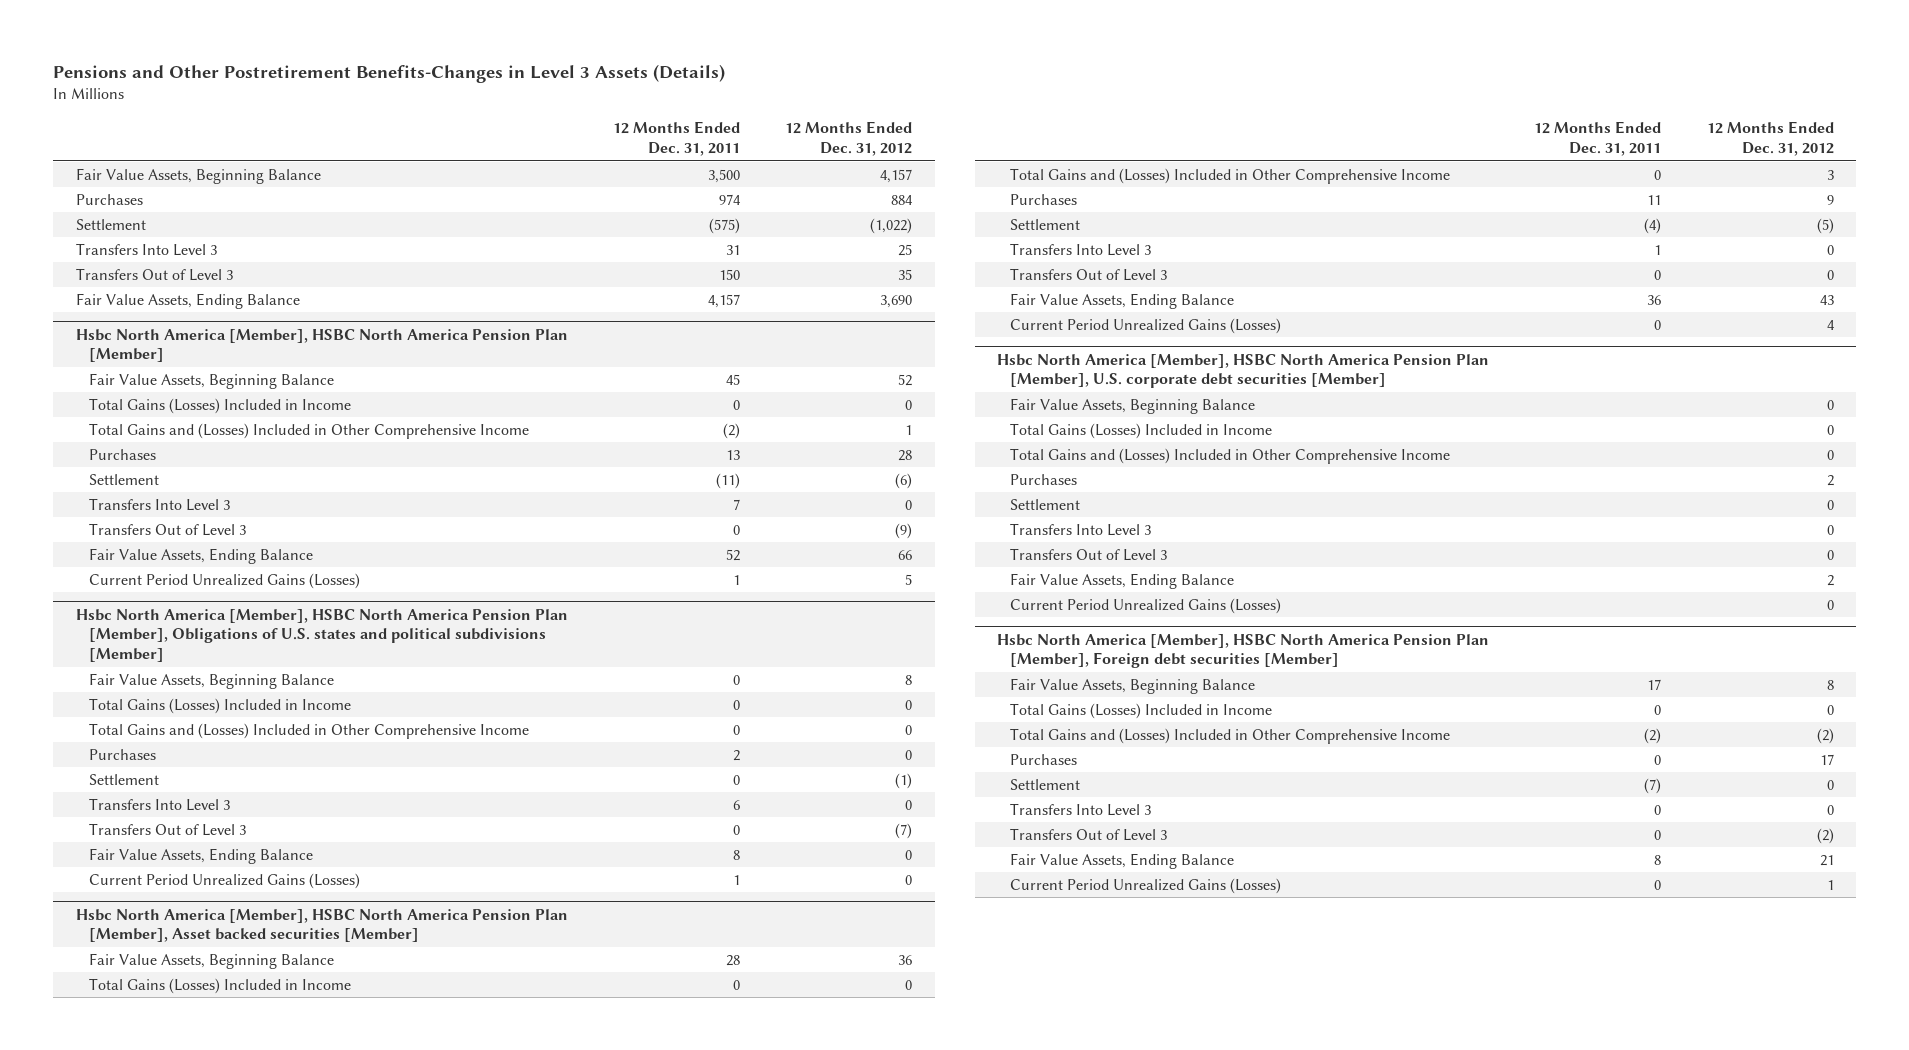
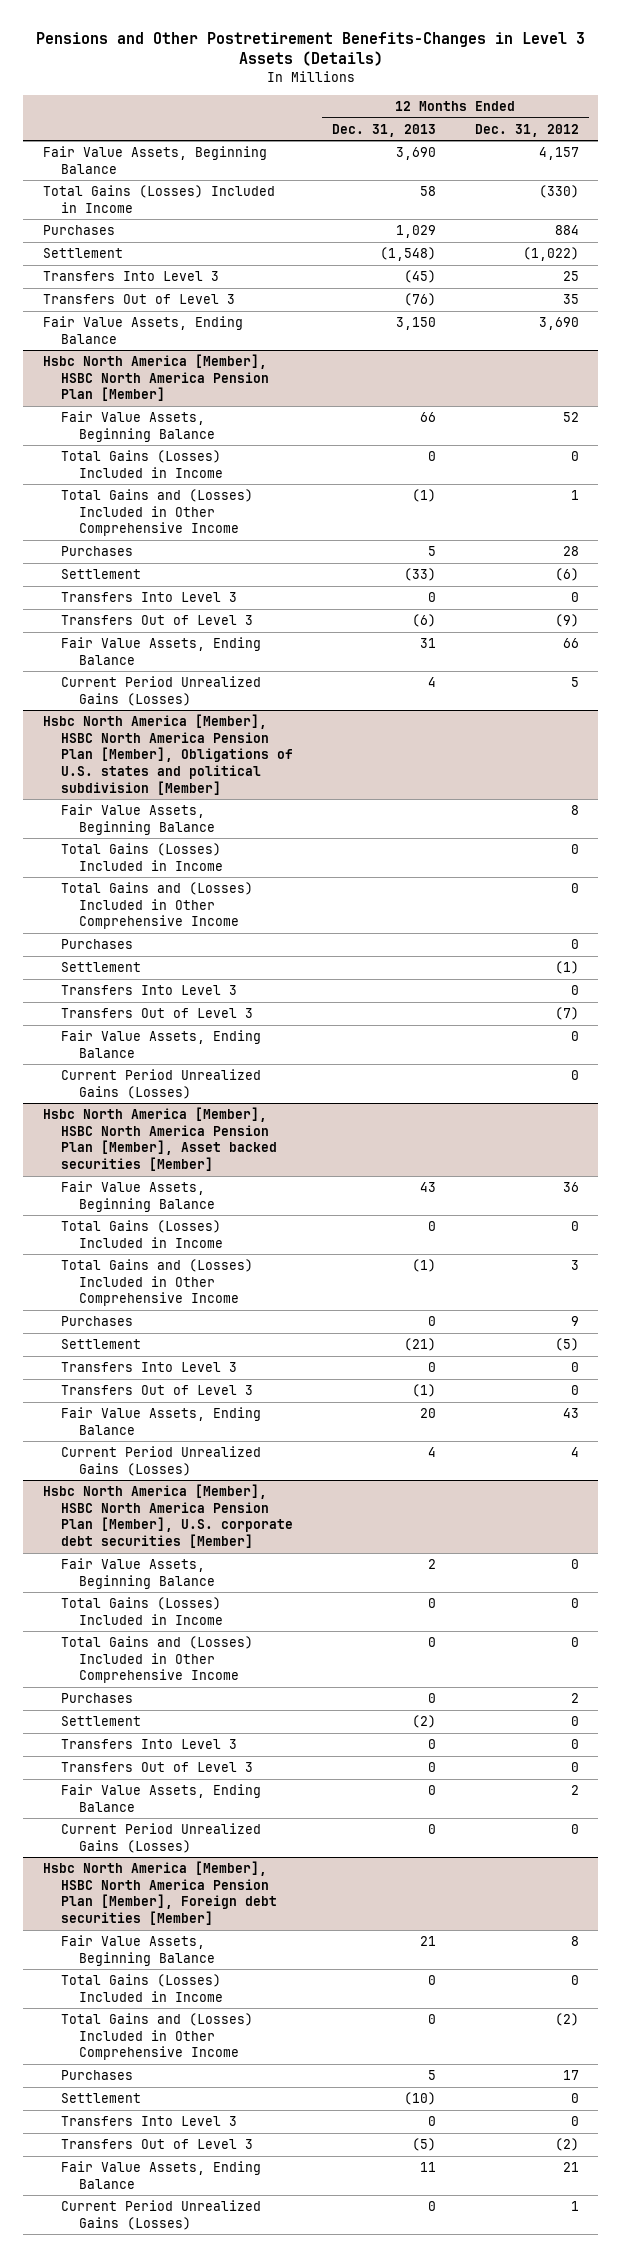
[612,121,740,157] 12 Months Ended Dec. 31, 2011 -> none
none -> [331,123,436,137] Dec. 31, 2013
none -> [42,185,275,213] Total Gains (Losses) Included in Income
[75,608,568,663] Hsbc North America [Member], HSBC North America Pension Plan [Member], Obligations of U.S. states and political subdivisions [Member] -> [42,714,293,795] Hsbc North America [Member], HSBC North America Pension Plan [Member], Obligations of U.S. states and political subdivision [Member]

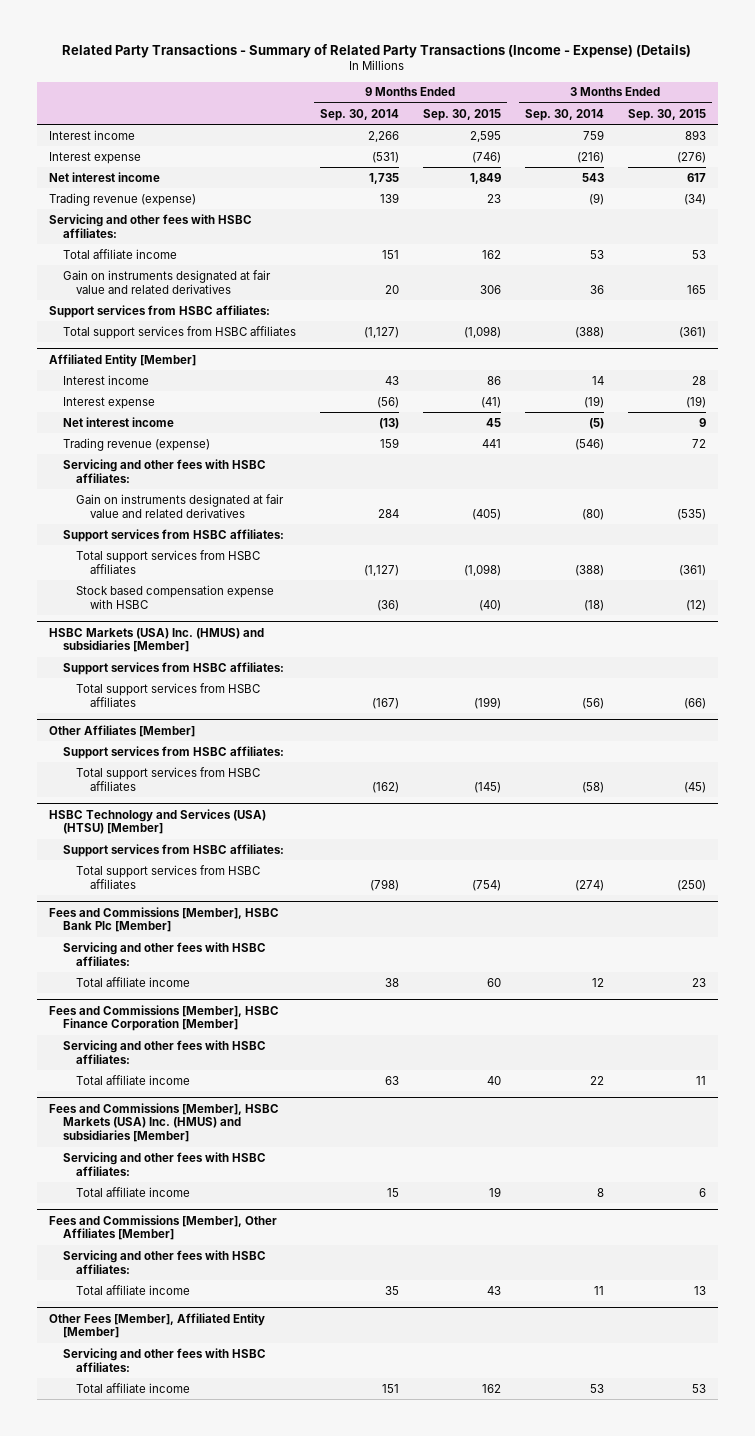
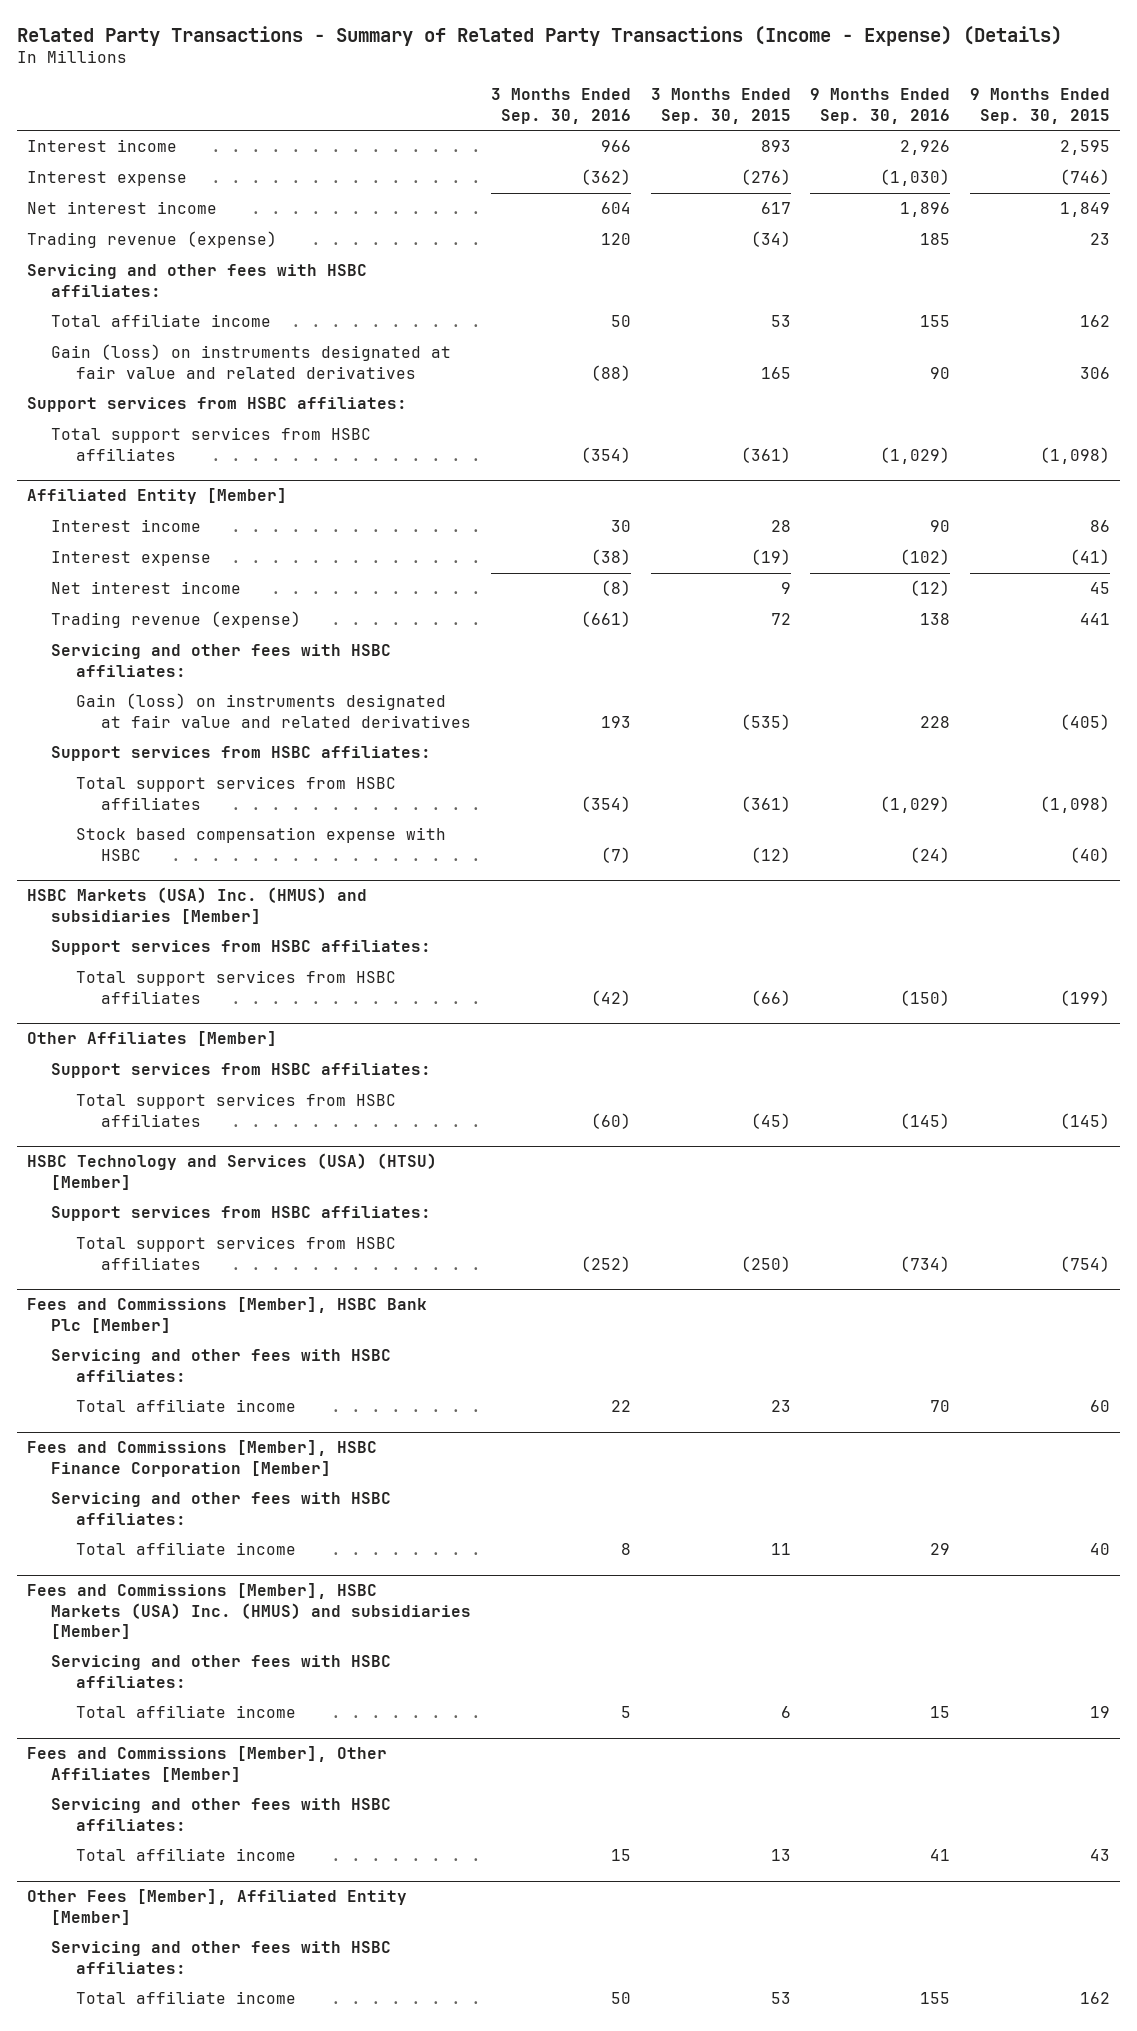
[319,108,399,121] Sep. 30, 2014 -> none
[524,108,604,121] Sep. 30, 2014 -> none
none -> [490,88,631,124] 3 Months Ended Sep. 30, 2016
none -> [810,88,951,124] 9 Months Ended Sep. 30, 2016
[62,269,271,294] Gain on instruments designated at fair value and related derivatives -> [51,344,452,379] Gain (loss) on instruments designated at fair value and related derivatives
[76,493,285,518] Gain on instruments designated at fair value and related derivatives -> [75,693,471,728] Gain (loss) on instruments designated at fair value and related derivatives

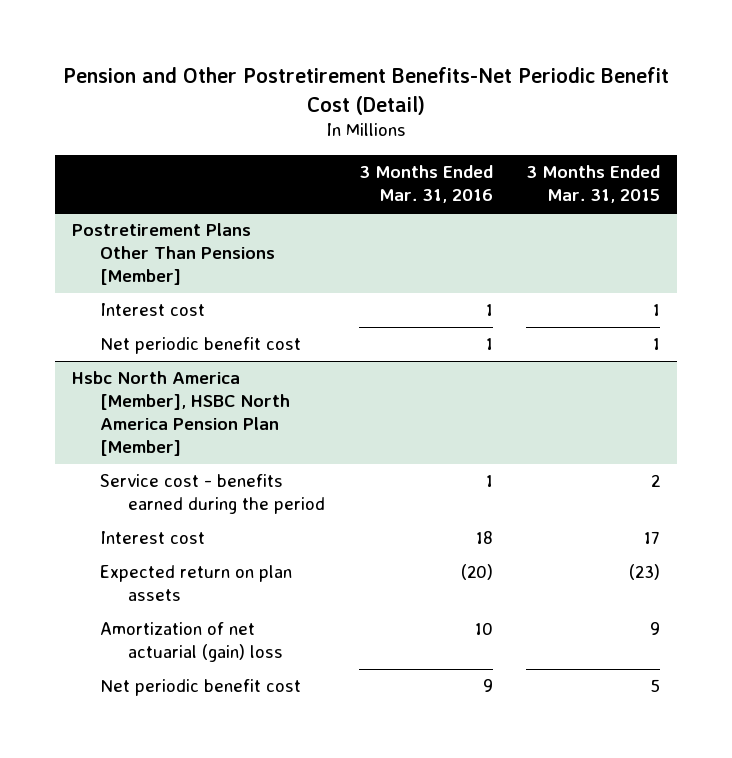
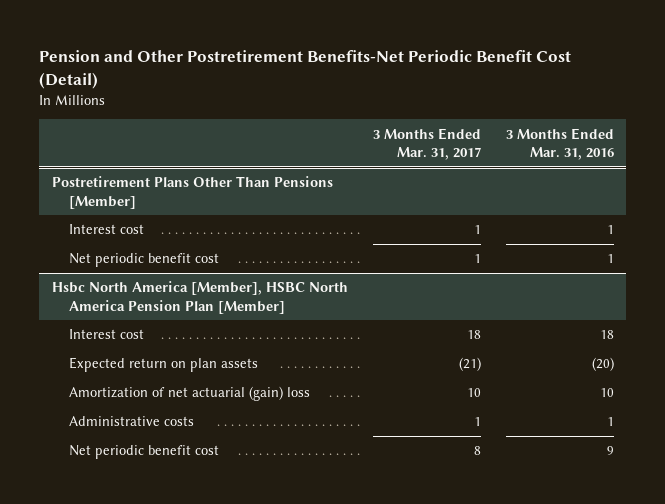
[526,165,661,204] 3 Months Ended Mar. 31, 2015 -> none
none -> [372,127,481,161] 3 Months Ended Mar. 31, 2017
[99,474,325,515] Service cost - benefits earned during the period -> none
none -> [68,416,194,427] Administrative costs

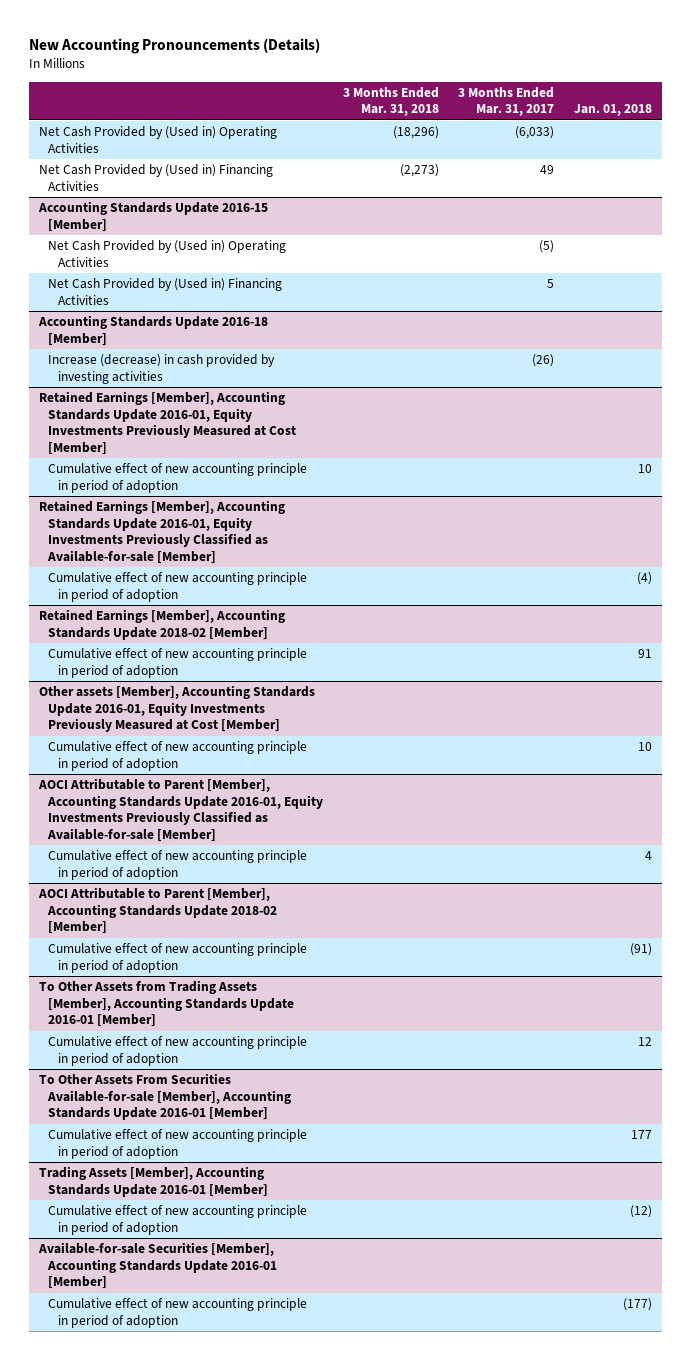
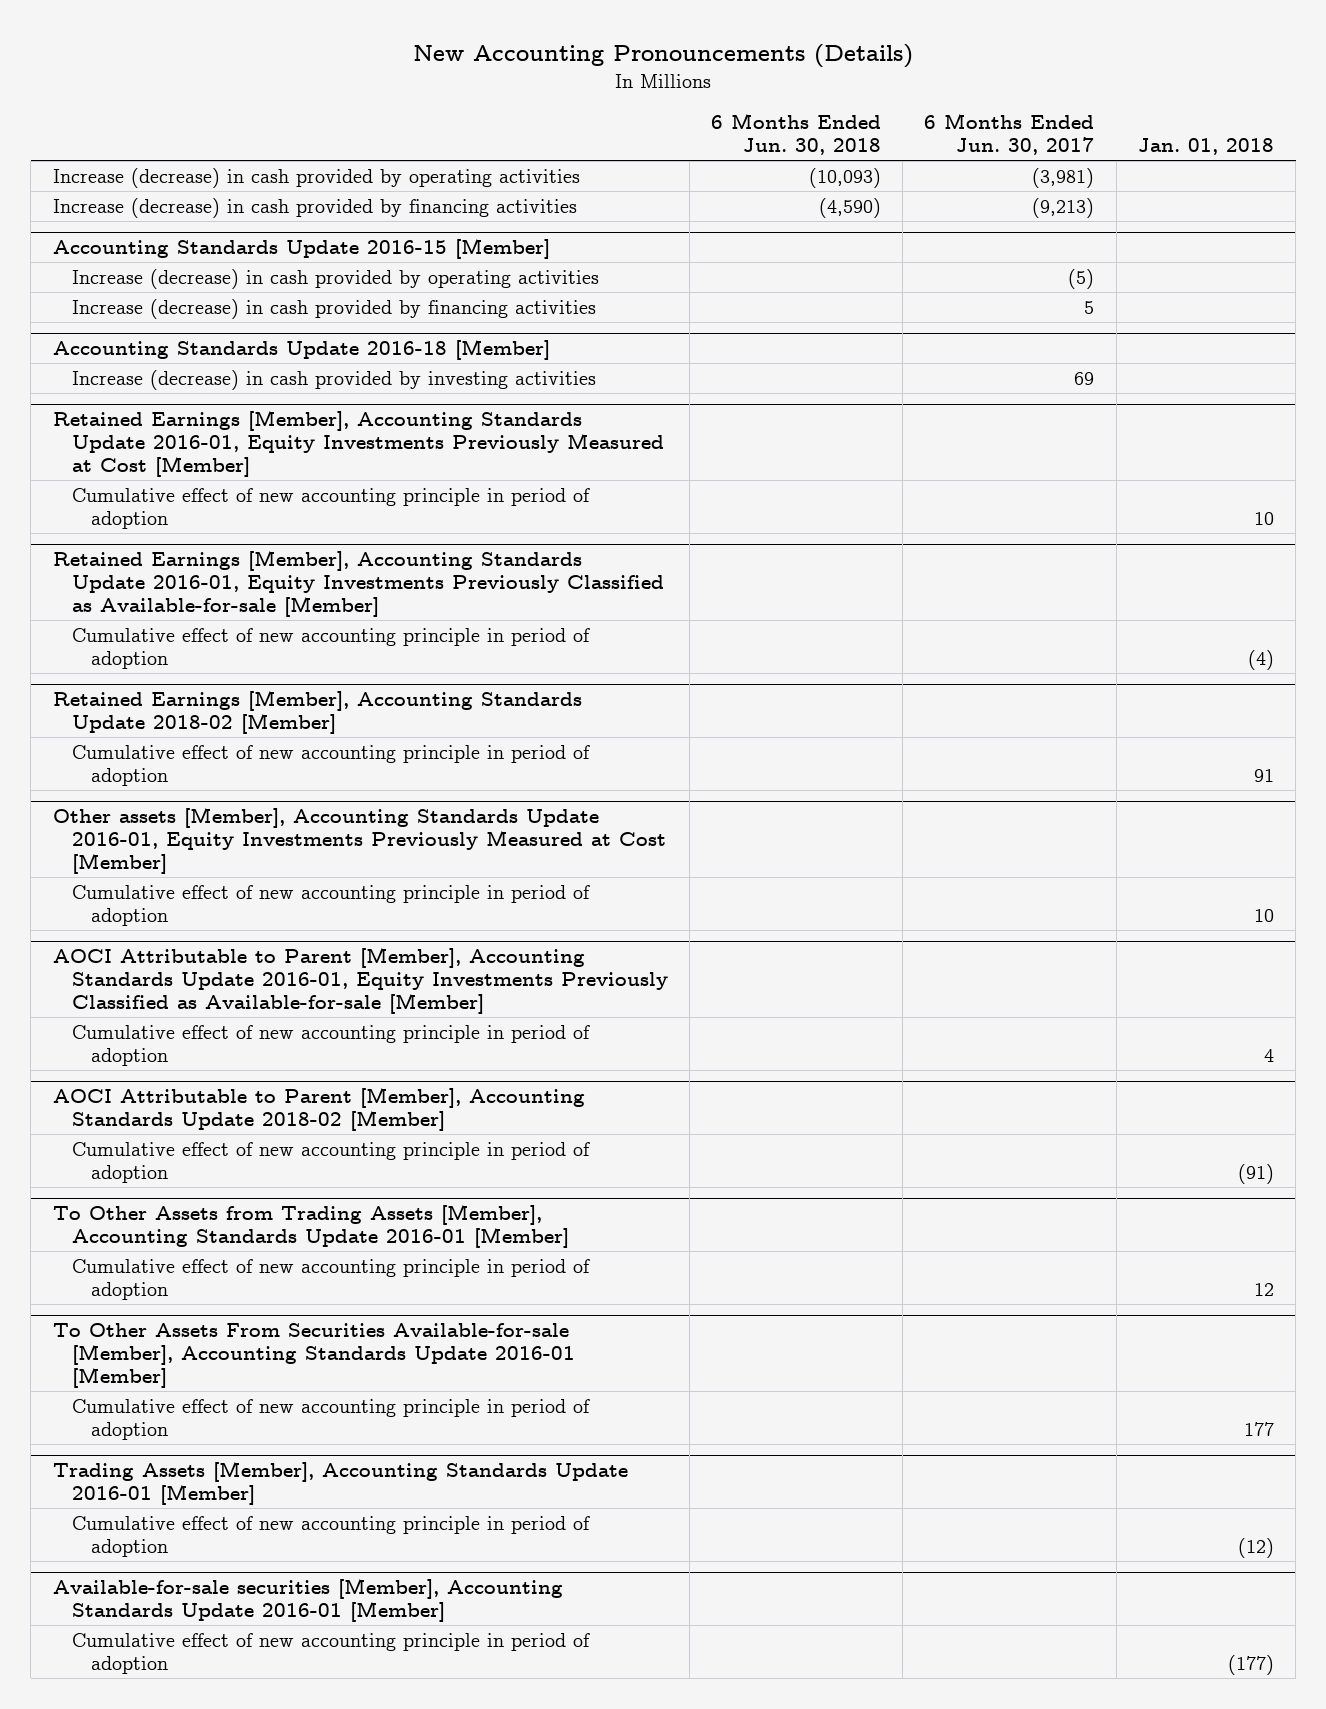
[342,86,439,117] 3 Months Ended Mar. 31, 2018 -> none
[458,86,555,117] 3 Months Ended Mar. 31, 2017 -> none
none -> [711,113,882,155] 6 Months Ended Jun. 30, 2018
none -> [924,113,1095,155] 6 Months Ended Jun. 30, 2017
[38,126,277,153] Net Cash Provided by (Used in) Operating Activities -> [52,167,580,188] Increase (decrease) in cash provided by operating activities
[38,164,273,191] Net Cash Provided by (Used in) Financing Activities -> [52,197,577,218] Increase (decrease) in cash provided by financing activities
[48,240,287,267] Net Cash Provided by (Used in) Operating Activities -> [71,268,599,289] Increase (decrease) in cash provided by operating activities
[48,278,283,305] Net Cash Provided by (Used in) Financing Activities -> [71,298,596,319] Increase (decrease) in cash provided by financing activities
[37,1242,278,1290] Available-for-sale Securities [Member], Accounting Standards Update 2016-01 [Member] -> [52,1578,563,1622] Available-for-sale securities [Member], Accounting Standards Update 2016-01 [Member]

